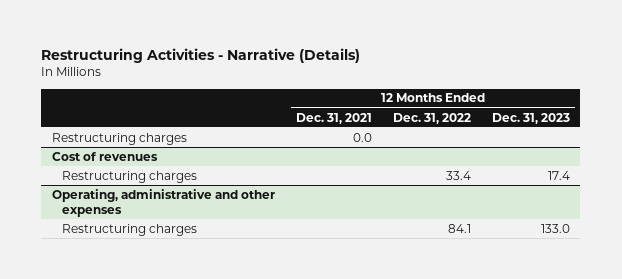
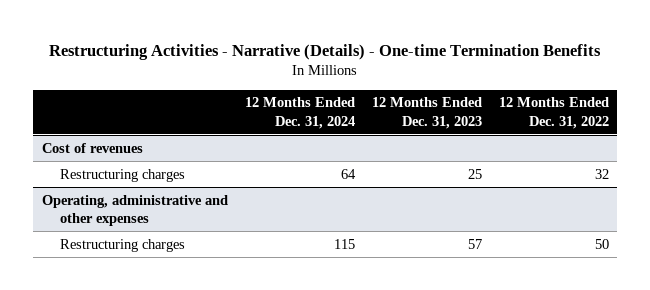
[41,48,361,64] Restructuring Activities - Narrative (Details) -> [49,43,602,60] Restructuring Activities - Narrative (Details) - One-time Termination Benefits
[295,112,372,124] Dec. 31, 2021 -> none
none -> [244,97,355,129] 12 Months Ended Dec. 31, 2024
[51,132,187,145] Restructuring charges -> none
[445,170,471,180] 33.4 -> [594,168,609,179] 32
[547,170,570,180] 17.4 -> [467,168,482,179] 25
[447,223,471,233] 84.1 -> [594,238,609,249] 50
[540,223,570,233] 133.0 -> [467,238,482,249] 57

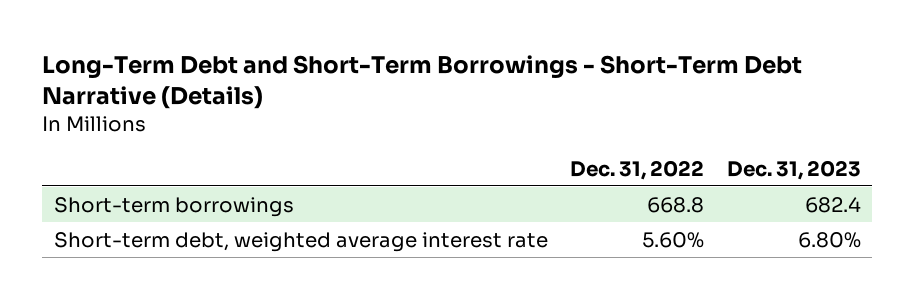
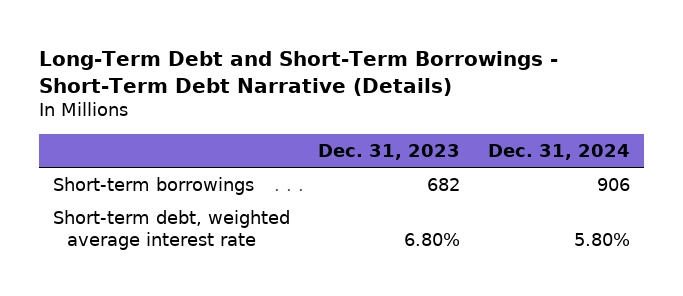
[570,159,705,180] Dec. 31, 2022 -> none
none -> [488,143,631,160] Dec. 31, 2024
[805,196,862,213] 682.4 -> [426,178,460,192] 682

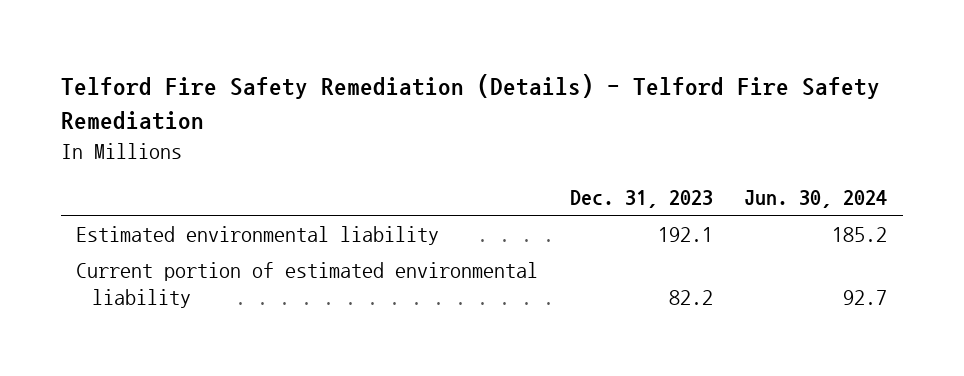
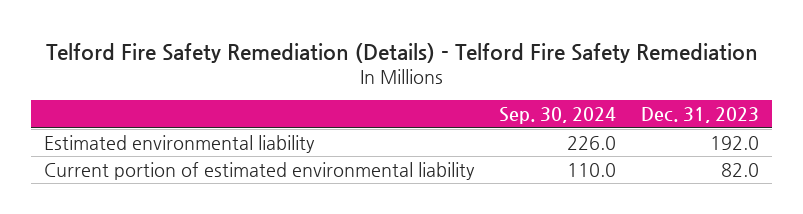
[744,190,888,209] Jun. 30, 2024 -> none
none -> [499,107,617,125] Sep. 30, 2024
[657,226,713,242] 192.1 -> [710,135,760,150] 192.0
[668,289,713,305] 82.2 -> [721,162,760,177] 82.0

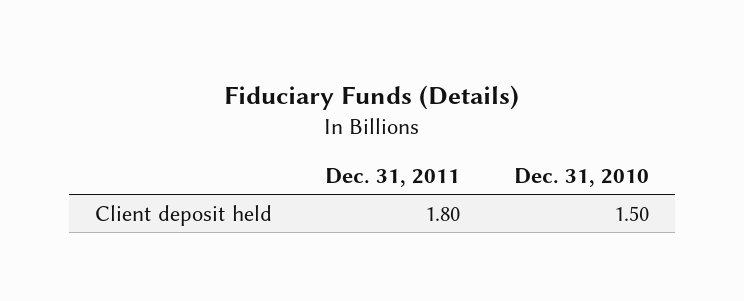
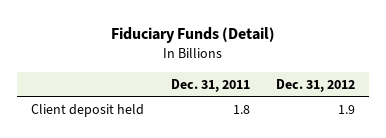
[223,84,519,110] Fiduciary Funds (Details) -> [111,26,276,43] Fiduciary Funds (Detail)
[513,168,649,188] Dec. 31, 2010 -> none
none -> [276,78,356,92] Dec. 31, 2012
[425,206,461,221] 1.80 -> [232,104,250,114] 1.8

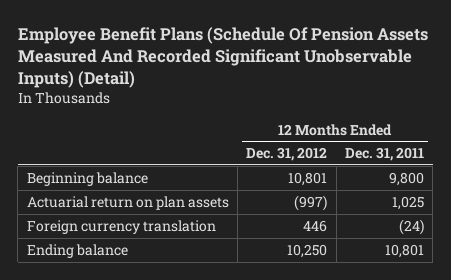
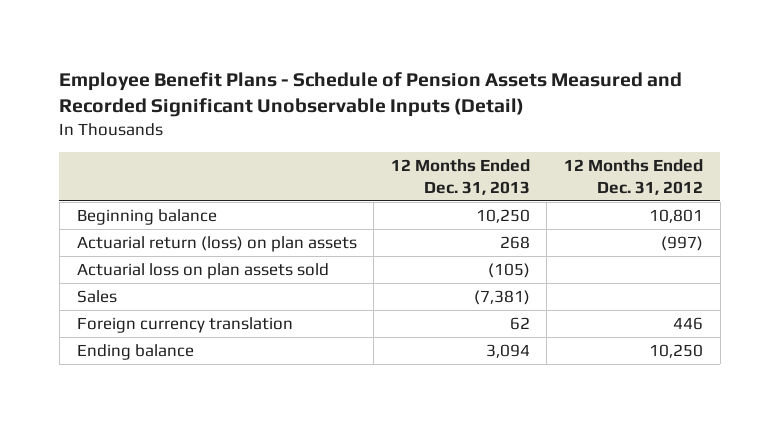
[17,27,428,89] Employee Benefit Plans (Schedule Of Pension Assets Measured And Recorded Significant Unobservable Inputs) (Detail) -> [59,71,683,118] Employee Benefit Plans - Schedule of Pension Assets Measured and Recorded Significant Unobservable Inputs (Detail)
[344,147,424,162] Dec. 31, 2011 -> none
none -> [390,159,530,196] 12 Months Ended Dec. 31, 2013
[26,195,229,210] Actuarial return on plan assets -> [76,235,357,252] Actuarial return (loss) on plan assets
none -> [76,262,329,279] Actuarial loss on plan assets sold
none -> [76,289,117,303] Sales

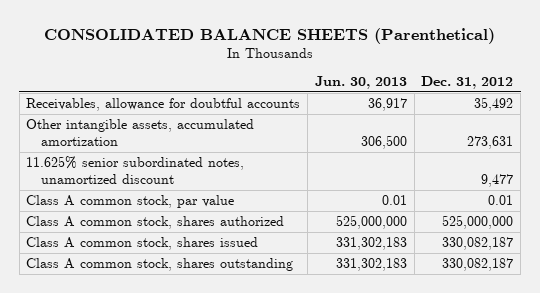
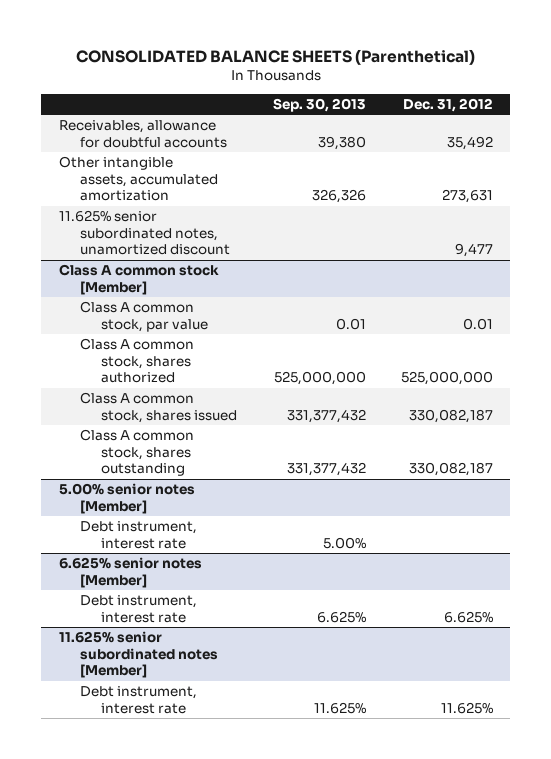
[314,76,407,90] Jun. 30, 2013 -> none
none -> [272,98,366,113] Sep. 30, 2013
none -> [58,264,219,295] Class A common stock [Member]
none -> [58,483,195,514] 5.00% senior notes [Member]
none -> [79,521,197,549] Debt instrument, interest rate
none -> [58,557,202,588] 6.625% senior notes [Member]
none -> [79,595,197,623] Debt instrument, interest rate
none -> [58,631,218,679] 11.625% senior subordinated notes [Member]
none -> [79,686,197,714] Debt instrument, interest rate

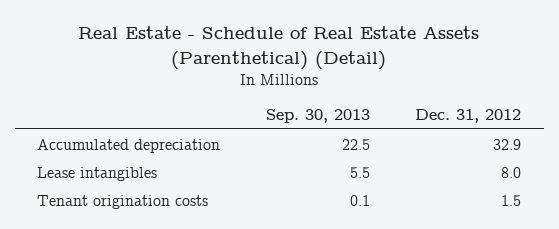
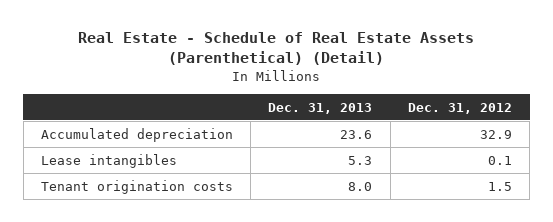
[265,109,370,124] Sep. 30, 2013 -> none
none -> [268,102,373,114] Dec. 31, 2013
[501,166,522,178] 8.0 -> [487,155,512,165] 0.1

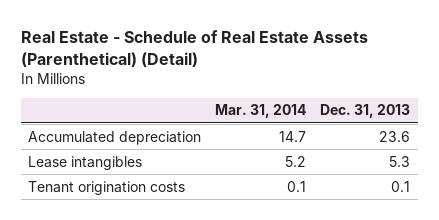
[407,102,512,114] Dec. 31, 2012 -> none
none -> [215,104,307,119] Mar. 31, 2014
[348,181,373,191] 8.0 -> [391,180,411,192] 0.1

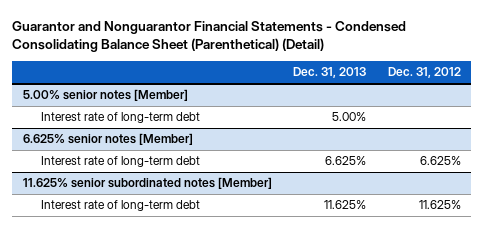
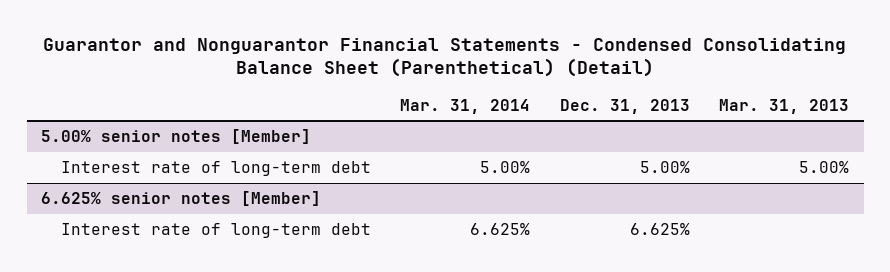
[387,67,461,79] Dec. 31, 2012 -> none
none -> [400,98,531,114] Mar. 31, 2014
none -> [719,98,850,114] Mar. 31, 2013
[23,177,273,190] 11.625% senior subordinated notes [Member] -> none
[40,200,200,212] Interest rate of long-term debt -> none

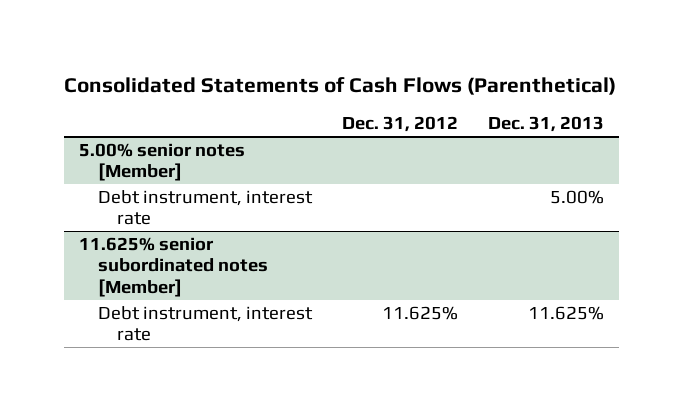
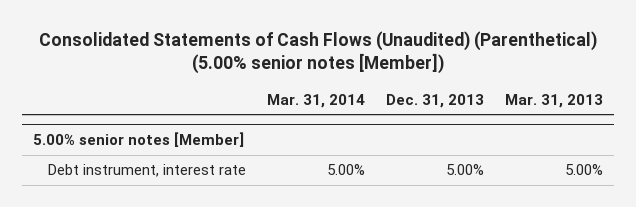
[63,77,616,96] Consolidated Statements of Cash Flows (Parenthetical) -> [39,30,598,75] Consolidated Statements of Cash Flows (Unaudited) (Parenthetical) (5.00% senior notes [Member])
[341,116,458,133] Dec. 31, 2012 -> none
none -> [266,93,365,108] Mar. 31, 2014
none -> [505,93,604,108] Mar. 31, 2013
[78,236,268,297] 11.625% senior subordinated notes [Member] -> none
[97,305,313,342] Debt instrument, interest rate -> none

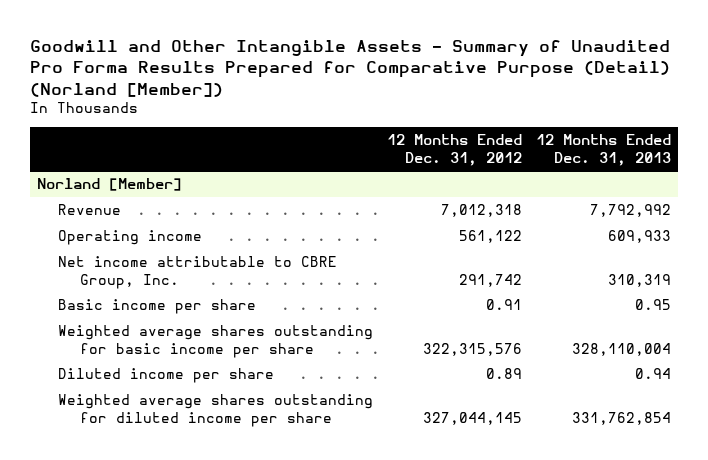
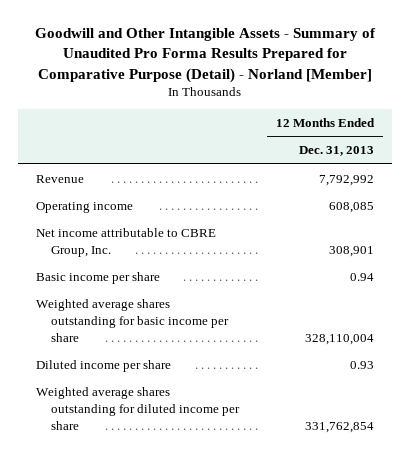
[30,39,671,97] Goodwill and Other Intangible Assets - Summary of Unaudited Pro Forma Results Prepared for Comparative Purpose (Detail) (Norland [Member]) -> [34,27,376,83] Goodwill and Other Intangible Assets - Summary of Unaudited Pro Forma Results Prepared for Comparative Purpose (Detail) - Norland [Member]
[387,134,523,166] 12 Months Ended Dec. 31, 2012 -> none
[37,178,183,192] Norland [Member] -> none
[608,230,672,244] 609,933 -> [328,201,374,213] 608,085
[608,273,672,287] 310,319 -> [328,245,374,257] 308,901
[635,299,672,311] 0.95 -> [349,272,374,281] 0.94
[635,368,672,380] 0.94 -> [349,360,374,369] 0.93

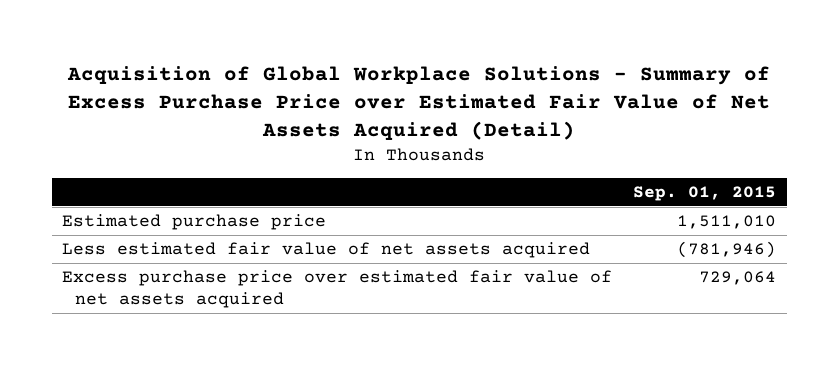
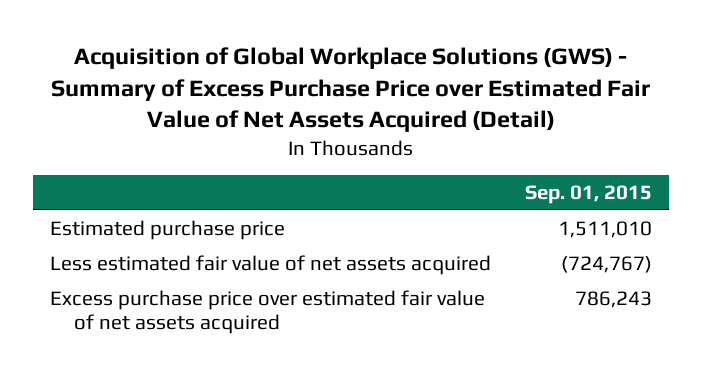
[67,65,771,140] Acquisition of Global Workplace Solutions - Summary of Excess Purchase Price over Estimated Fair Value of Net Assets Acquired (Detail) -> [50,47,650,133] Acquisition of Global Workplace Solutions (GWS) - Summary of Excess Purchase Price over Estimated Fair Value of Net Assets Acquired (Detail)
[677,241,777,259] (781,946) -> [561,255,653,273] (724,767)
[699,271,777,286] 729,064 -> [575,290,653,308] 786,243

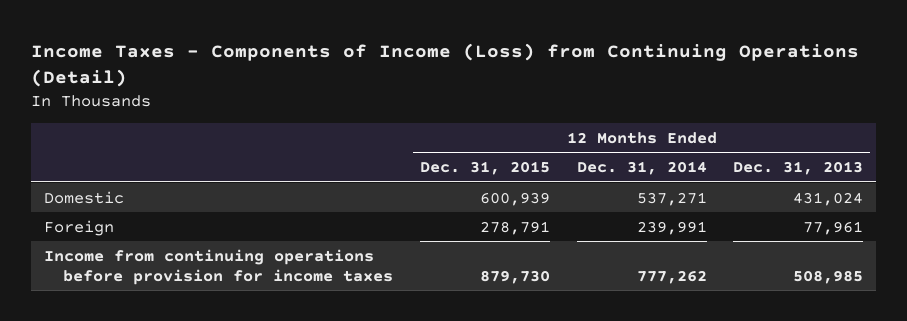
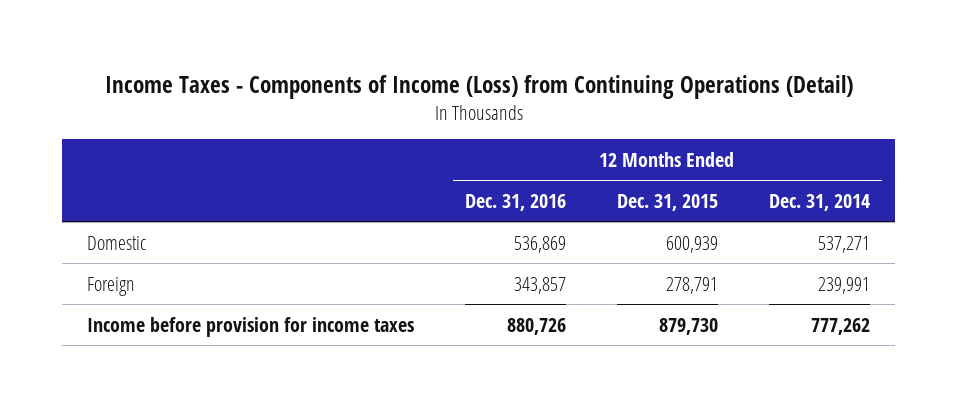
[733,161,864,176] Dec. 31, 2013 -> none
none -> [465,193,567,211] Dec. 31, 2016
[43,248,394,285] Income from continuing operations before provision for income taxes -> [87,316,415,337] Income before provision for income taxes

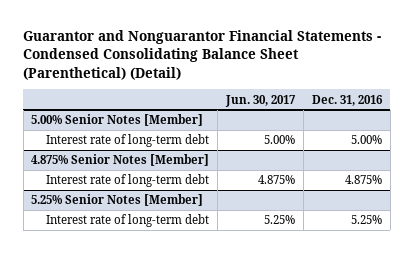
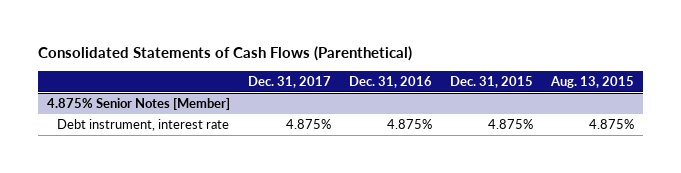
[23,30,382,80] Guarantor and Nonguarantor Financial Statements - Condensed Consolidating Balance Sheet (Parenthetical) (Detail) -> [37,45,412,61] Consolidated Statements of Cash Flows (Parenthetical)
[225,94,297,107] Jun. 30, 2017 -> none
none -> [247,75,331,88] Dec. 31, 2017
none -> [450,75,534,88] Dec. 31, 2015
none -> [550,75,635,88] Aug. 13, 2015
[31,114,204,127] 5.00% Senior Notes [Member] -> none
[46,134,210,148] Interest rate of long-term debt -> none
[31,194,204,207] 5.25% Senior Notes [Member] -> none
[46,214,210,228] Interest rate of long-term debt -> none
[46,174,210,188] Interest rate of long-term debt -> [57,119,230,132] Debt instrument, interest rate

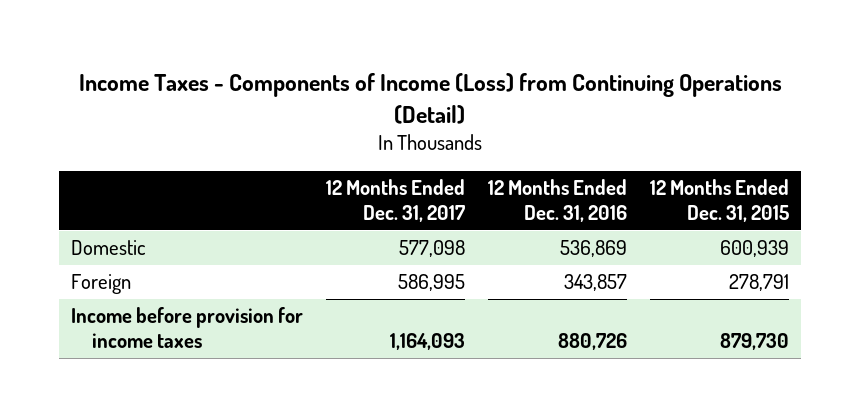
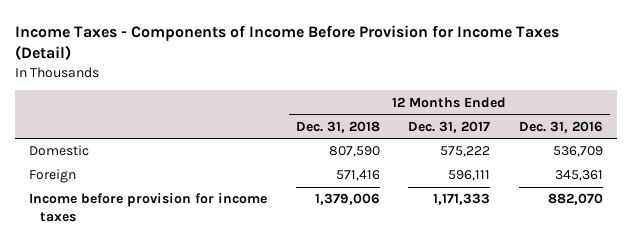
[78,72,782,124] Income Taxes - Components of Income (Loss) from Continuing Operations (Detail) -> [15,24,560,61] Income Taxes - Components of Income Before Provision for Income Taxes (Detail)
[650,179,790,223] 12 Months Ended Dec. 31, 2015 -> none
none -> [295,120,380,133] Dec. 31, 2018
[398,240,465,258] 577,098 -> [440,146,491,158] 575,222
[560,240,628,258] 536,869 -> [552,146,603,158] 536,709
[397,274,465,292] 586,995 -> [448,170,491,182] 596,111
[564,274,628,292] 343,857 -> [554,170,603,182] 345,361
[389,333,465,351] 1,164,093 -> [433,193,491,206] 1,171,333
[558,333,628,351] 880,726 -> [547,193,603,206] 882,070

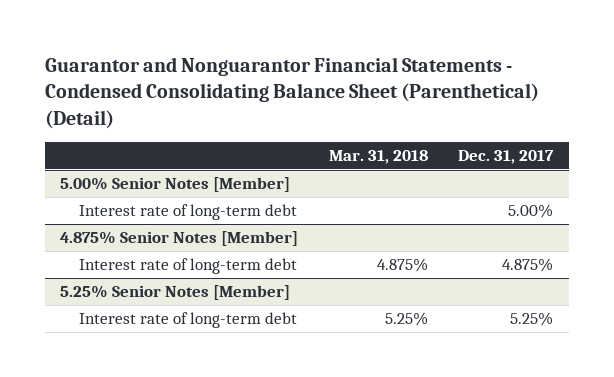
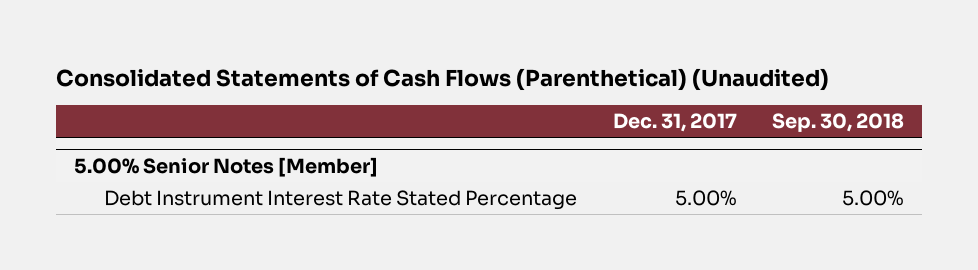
[45,56,540,129] Guarantor and Nonguarantor Financial Statements - Condensed Consolidating Balance Sheet (Parenthetical) (Detail) -> [56,68,830,92] Consolidated Statements of Cash Flows (Parenthetical) (Unaudited)
[328,150,428,165] Mar. 31, 2018 -> none
none -> [772,113,905,133] Sep. 30, 2018
[60,231,299,247] 4.875% Senior Notes [Member] -> none
[78,258,297,275] Interest rate of long-term debt -> none
[60,285,291,301] 5.25% Senior Notes [Member] -> none
[78,312,297,329] Interest rate of long-term debt -> none
[78,204,297,221] Interest rate of long-term debt -> [104,190,578,211] Debt Instrument Interest Rate Stated Percentage

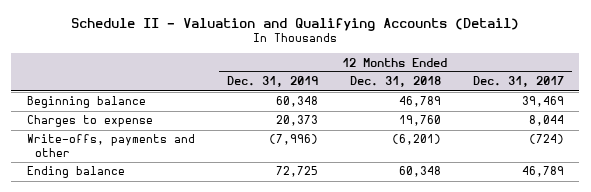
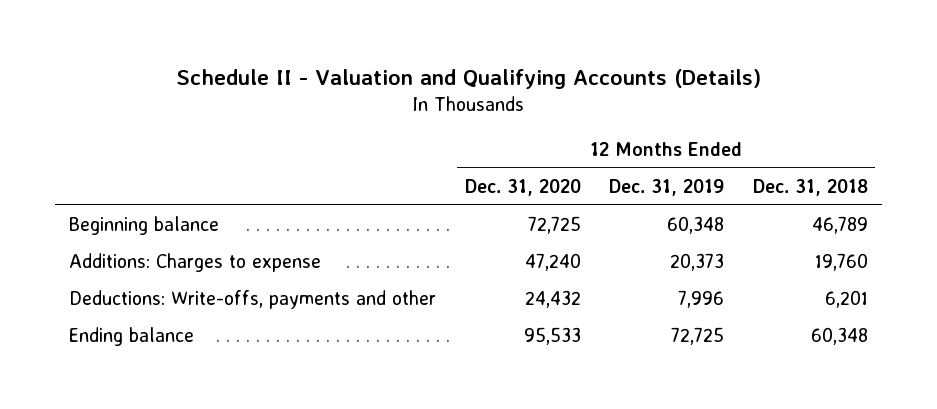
[71,17,520,31] Schedule II - Valuation and Qualifying Accounts (Detail) -> [176,68,762,89] Schedule II - Valuation and Qualifying Accounts (Details)
[472,76,564,88] Dec. 31, 2017 -> none
none -> [464,178,581,196] Dec. 31, 2020
[27,115,154,128] Charges to expense -> [68,253,321,273] Additions: Charges to expense
[27,134,196,157] Write-offs, payments and other -> [68,290,436,310] Deductions: Write-offs, payments and other
[268,134,318,146] (7,996) -> [678,290,725,309] 7,996
[391,134,441,146] (6,201) -> [824,290,868,309] 6,201

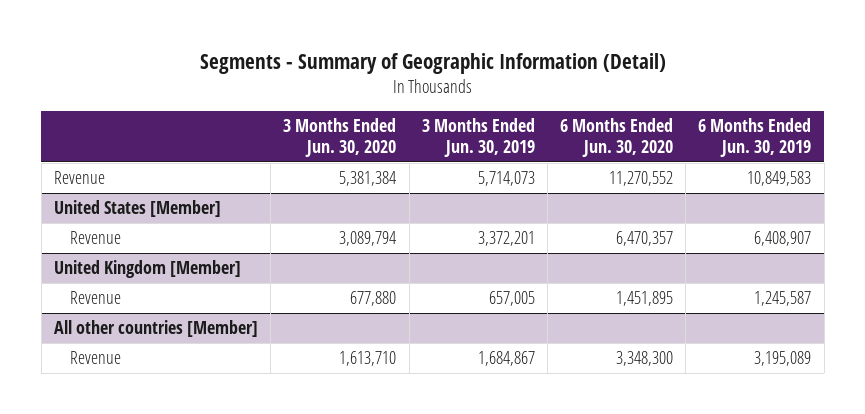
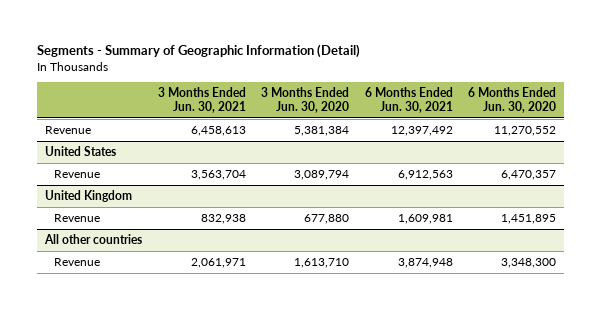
[421,118,535,158] 3 Months Ended Jun. 30, 2019 -> none
[698,118,812,158] 6 Months Ended Jun. 30, 2019 -> none
none -> [157,87,246,114] 3 Months Ended Jun. 30, 2021
none -> [364,87,453,114] 6 Months Ended Jun. 30, 2021
[54,200,222,218] United States [Member] -> [45,145,117,156] United States
[54,260,242,279] United Kingdom [Member] -> [45,189,133,202] United Kingdom
[54,320,259,338] All other countries [Member] -> [44,233,143,244] All other countries

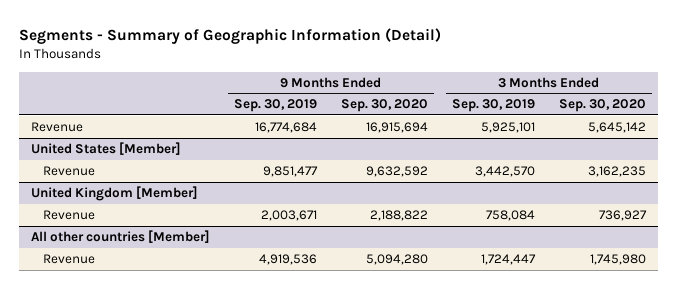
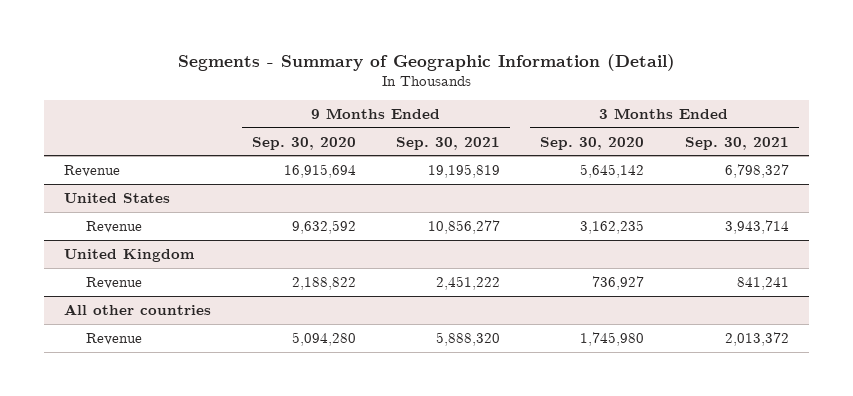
[234,99,318,113] Sep. 30, 2019 -> none
[452,99,536,113] Sep. 30, 2019 -> none
none -> [396,136,501,150] Sep. 30, 2021
none -> [684,136,789,150] Sep. 30, 2021
[31,142,182,156] United States [Member] -> [64,192,171,203] United States
[31,186,199,202] United Kingdom [Member] -> [64,248,196,262] United Kingdom
[31,230,211,244] All other countries [Member] -> [64,303,212,315] All other countries

